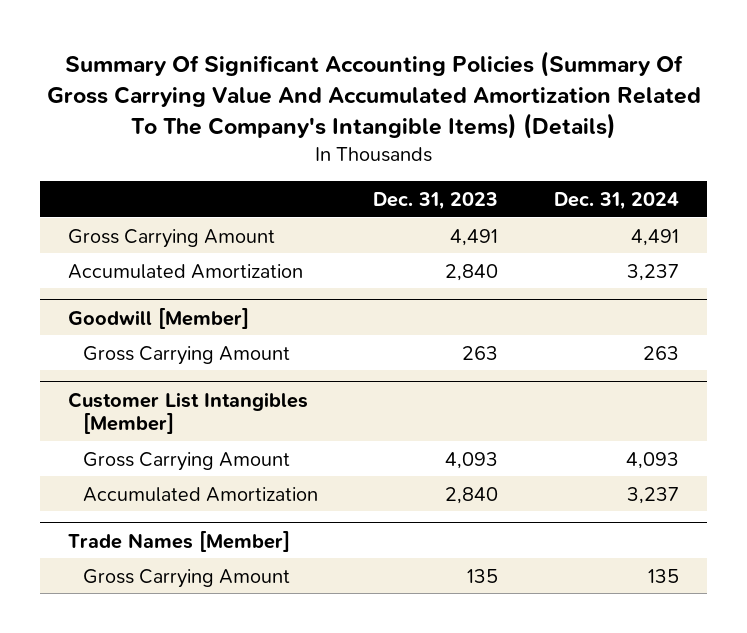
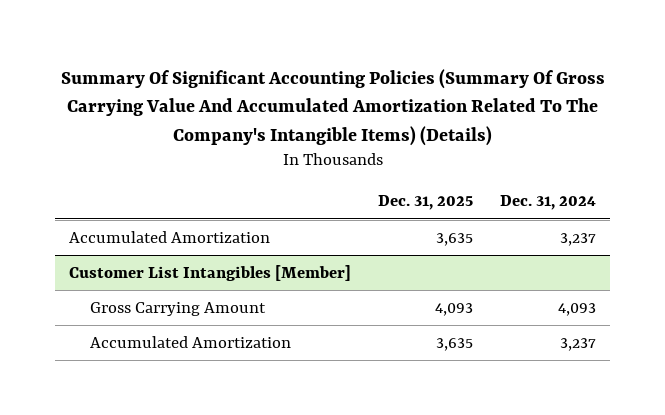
[373,191,499,210] Dec. 31, 2023 -> none
none -> [378,195,474,211] Dec. 31, 2025
[68,228,276,248] Gross Carrying Amount -> none
[68,307,250,329] Goodwill [Member] -> none
[82,345,290,365] Gross Carrying Amount -> none
[68,530,291,552] Trade Names [Member] -> none
[82,568,290,588] Gross Carrying Amount -> none

